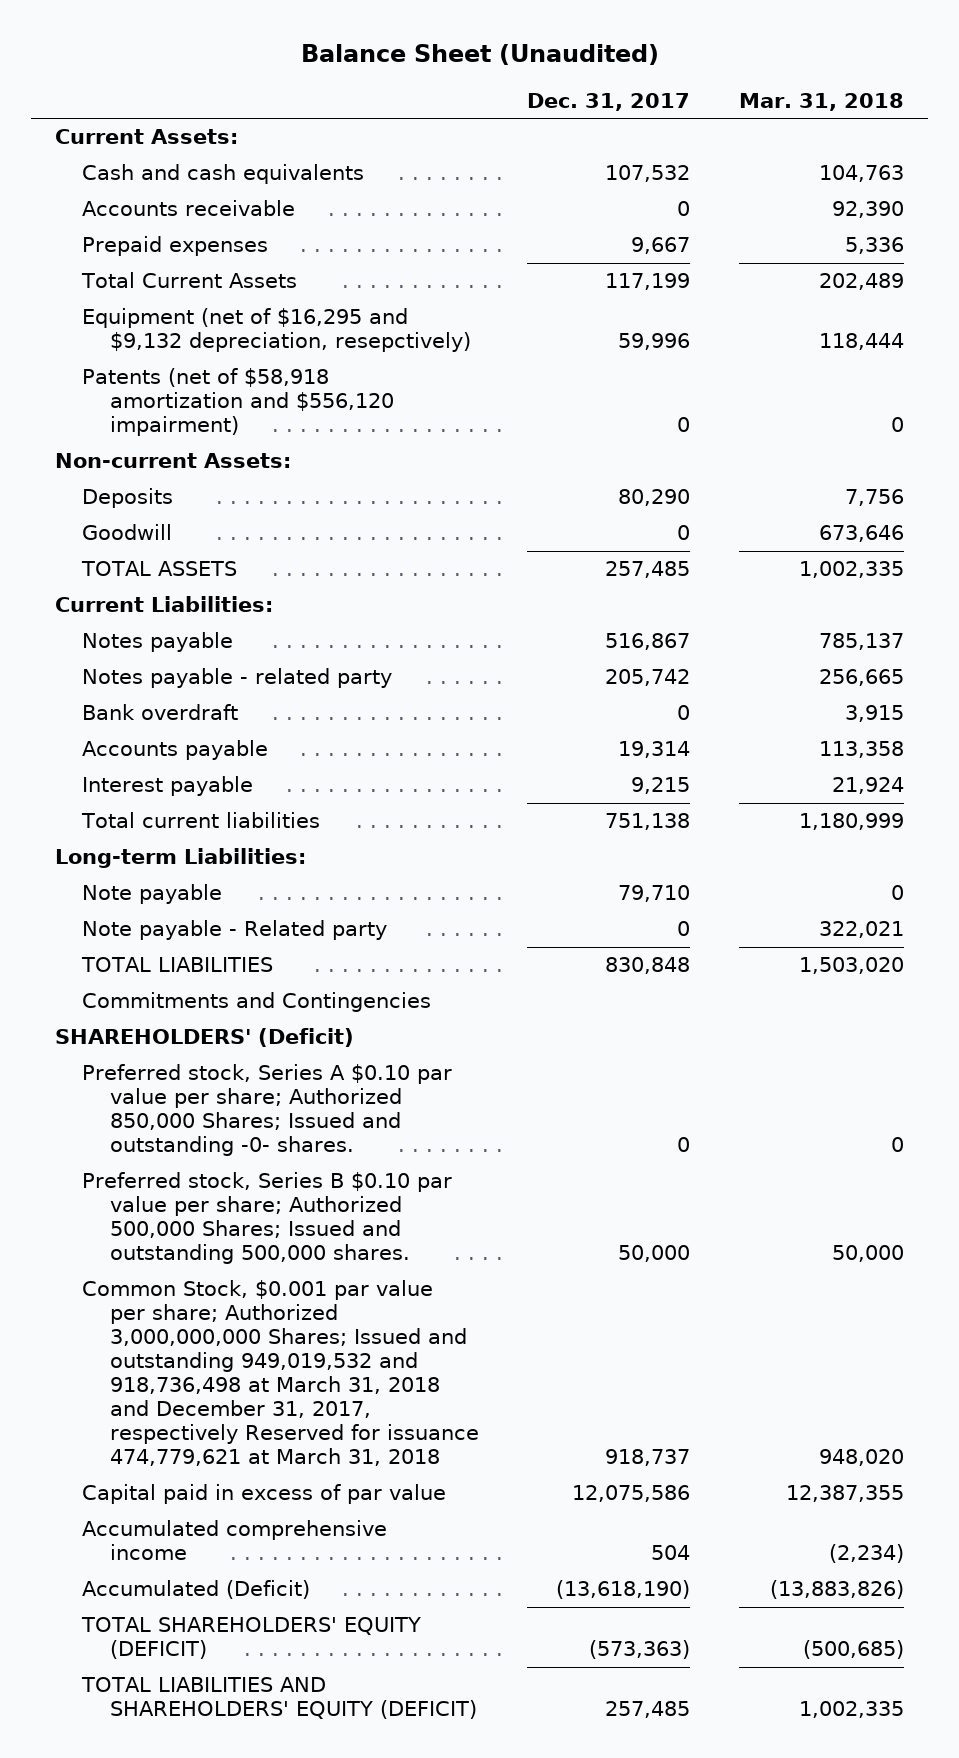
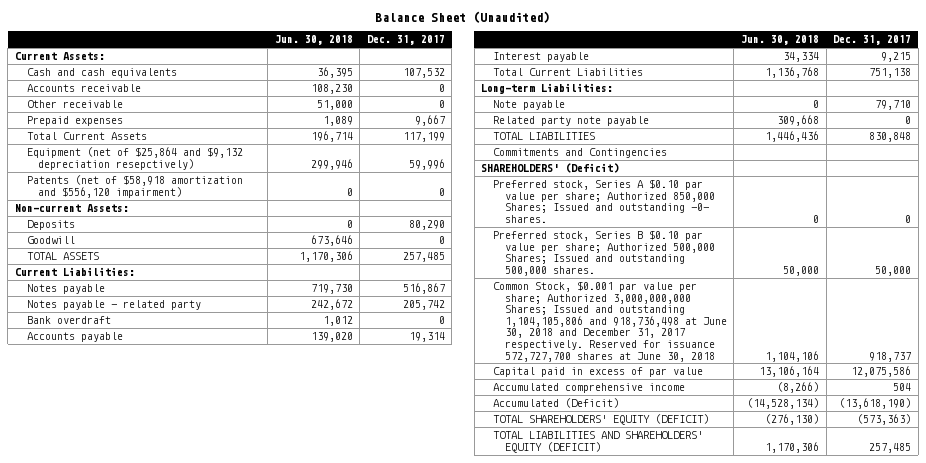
[739,92,905,111] Mar. 31, 2018 -> none
none -> [274,35,353,46] Jun. 30, 2018
none -> [26,100,123,109] Other receivable
[82,308,471,353] Equipment (net of $16,295 and $9,132 depreciation, resepctively) -> [26,147,243,170] Equipment (net of $25,864 and $9,132 depreciation resepctively)
[81,812,321,829] Total current liabilities -> [493,68,644,77] Total Current Liabilities
[82,920,388,941] Note payable - Related party -> [493,116,650,127] Related party note payable
[82,1280,479,1467] Common Stock, $0.001 par value per share; Authorized 3,000,000,000 Shares; Issued and outstanding 949,019,532 and 918,736,498 at March 31, 2018 and December 31, 2017, respectively Reserved for issuance 474,779,621 at March 31, 2018 -> [493,281,727,362] Common Stock, $0.001 par value per share; Authorized 3,000,000,000 Shares; Issued and outstanding 1,104,105,806 and 918,736,498 at June 30, 2018 and December 31, 2017 respectively. Reserved for issuance 572,727,700 shares at June 30, 2018

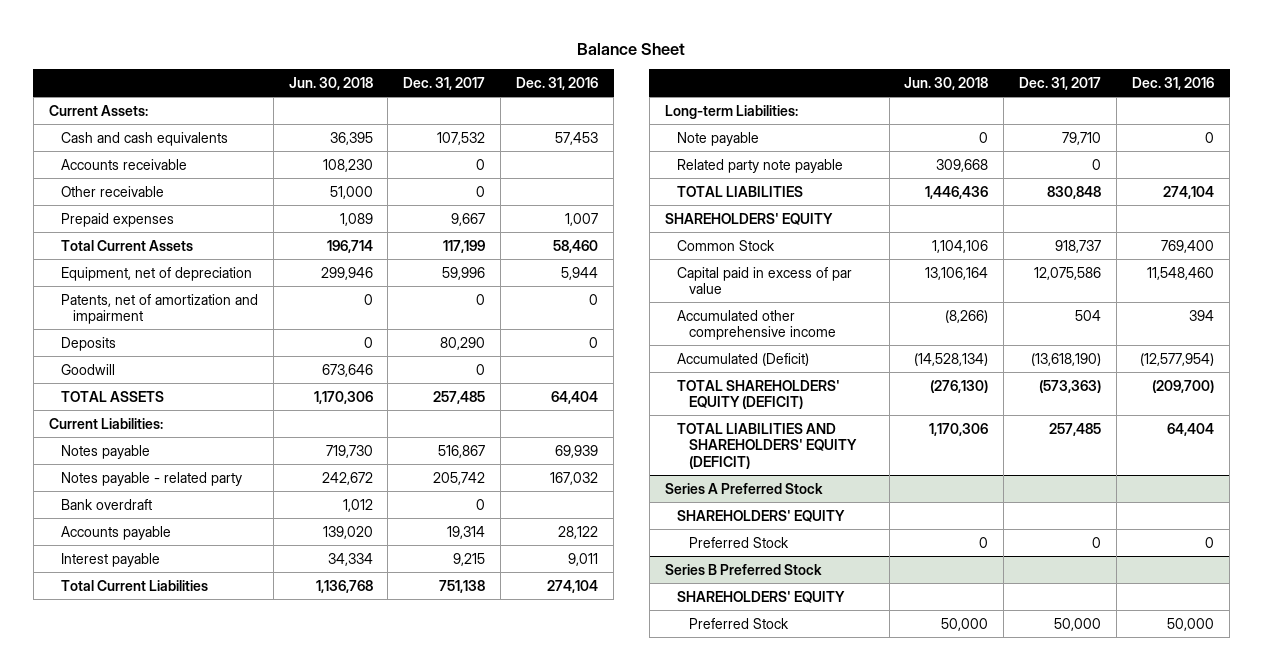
[375,10,551,23] Balance Sheet (Unaudited) -> [577,43,686,56] Balance Sheet
none -> [516,76,599,90] Dec. 31, 2016
[14,204,129,213] Non-current Assets: -> none
[26,147,243,170] Equipment (net of $25,864 and $9,132 depreciation resepctively) -> [60,266,252,281] Equipment, net of depreciation
[26,175,243,198] Patents (net of $58,918 amortization and $556,120 impairment) -> [60,293,258,325] Patents, net of amortization and impairment
[493,148,668,159] Commitments and Contingencies -> none
[493,179,715,223] Preferred stock, Series A $0.10 par value per share; Authorized 850,000 Shares; Issued and outstanding -0- shares. -> none
[493,230,715,276] Preferred stock, Series B $0.10 par value per share; Authorized 500,000 Shares; Issued and outstanding 500,000 shares. -> none
[481,163,620,174] SHAREHOLDERS' (Deficit) -> [664,212,833,225] SHAREHOLDERS' EQUITY
[493,281,727,362] Common Stock, $0.001 par value per share; Authorized 3,000,000,000 Shares; Issued and outstanding 1,104,105,806 and 918,736,498 at June 30, 2018 and December 31, 2017 respectively. Reserved for issuance 572,727,700 shares at June 30, 2018 -> [676,239,775,251] Common Stock
[493,383,686,394] Accumulated comprehensive income -> [676,309,836,341] Accumulated other comprehensive income
none -> [664,482,823,494] Series A Preferred Stock
none -> [676,509,845,522] SHAREHOLDERS' EQUITY
none -> [688,536,789,548] Preferred Stock
none -> [664,563,822,575] Series B Preferred Stock
none -> [676,590,845,603] SHAREHOLDERS' EQUITY
none -> [688,617,789,629] Preferred Stock

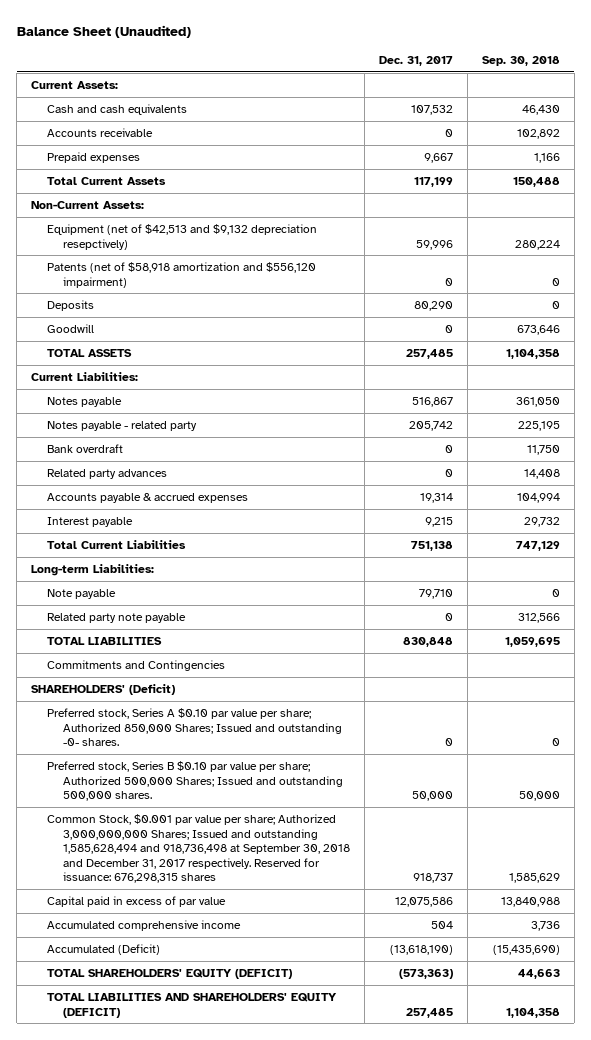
[577,43,686,56] Balance Sheet -> [16,24,191,38] Balance Sheet (Unaudited)
[288,76,373,90] Jun. 30, 2018 -> none
[516,76,599,90] Dec. 31, 2016 -> none
none -> [482,55,561,66] Sep. 30, 2018
[60,185,164,197] Other receivable -> none
none -> [31,201,145,210] Non-Current Assets:
[60,266,252,281] Equipment, net of depreciation -> [47,224,318,250] Equipment (net of $42,513 and $9,132 depreciation resepctively)
[60,293,258,325] Patents, net of amortization and impairment -> [47,262,317,288] Patents (net of $58,918 amortization and $556,120 impairment)
none -> [47,469,168,480] Related party advances
[60,525,171,540] Accounts payable -> [47,493,249,504] Accounts payable & accrued expenses
none -> [47,660,226,672] Commitments and Contingencies
[664,212,833,225] SHAREHOLDERS' EQUITY -> [31,684,176,696] SHAREHOLDERS' (Deficit)
none -> [47,708,343,747] Preferred stock, Series A $0.10 par value per share; Authorized 850,000 Shares; Issued and outstanding -0- shares.
none -> [47,761,344,802] Preferred stock, Series B $0.10 par value per share; Authorized 500,000 Shares; Issued and outstanding 500,000 shares.
[676,239,775,251] Common Stock -> [47,814,351,884] Common Stock, $0.001 par value per share; Authorized 3,000,000,000 Shares; Issued and outstanding 1,585,628,494 and 918,736,498 at September 30, 2018 and December 31, 2017 respectively. Reserved for issuance: 676,298,315 shares
[676,309,836,341] Accumulated other comprehensive income -> [47,920,242,932] Accumulated comprehensive income
[664,482,823,494] Series A Preferred Stock -> none
[676,509,845,522] SHAREHOLDERS' EQUITY -> none
[688,536,789,548] Preferred Stock -> none
[664,563,822,575] Series B Preferred Stock -> none
[676,590,845,603] SHAREHOLDERS' EQUITY -> none
[688,617,789,629] Preferred Stock -> none

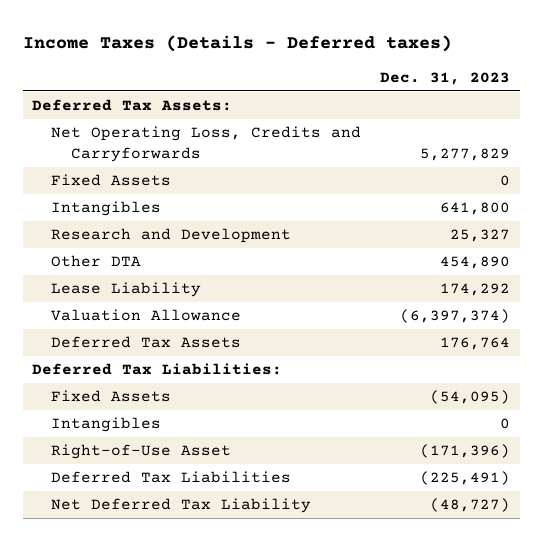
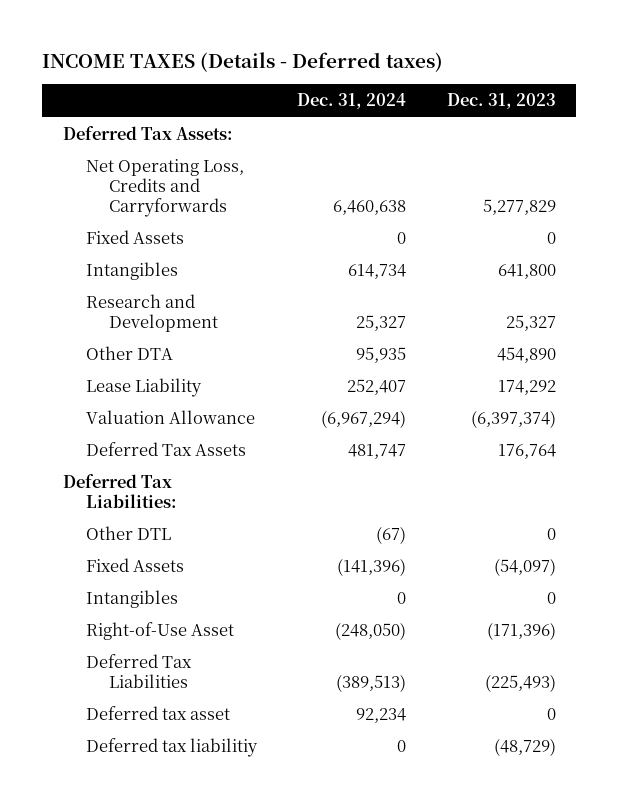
[22,34,452,52] Income Taxes (Details - Deferred taxes) -> [42,51,444,72] INCOME TAXES (Details - Deferred taxes)
none -> [297,93,407,110] Dec. 31, 2024
none -> [85,526,171,541] Other DTL
[430,390,511,405] (54,095) -> [493,558,556,577] (54,097)
[51,498,312,514] Net Deferred Tax Liability -> none
[420,471,511,486] (225,491) -> [484,674,556,693] (225,493)
none -> [85,706,230,721] Deferred tax asset
none -> [85,738,258,758] Deferred tax liabilitiy

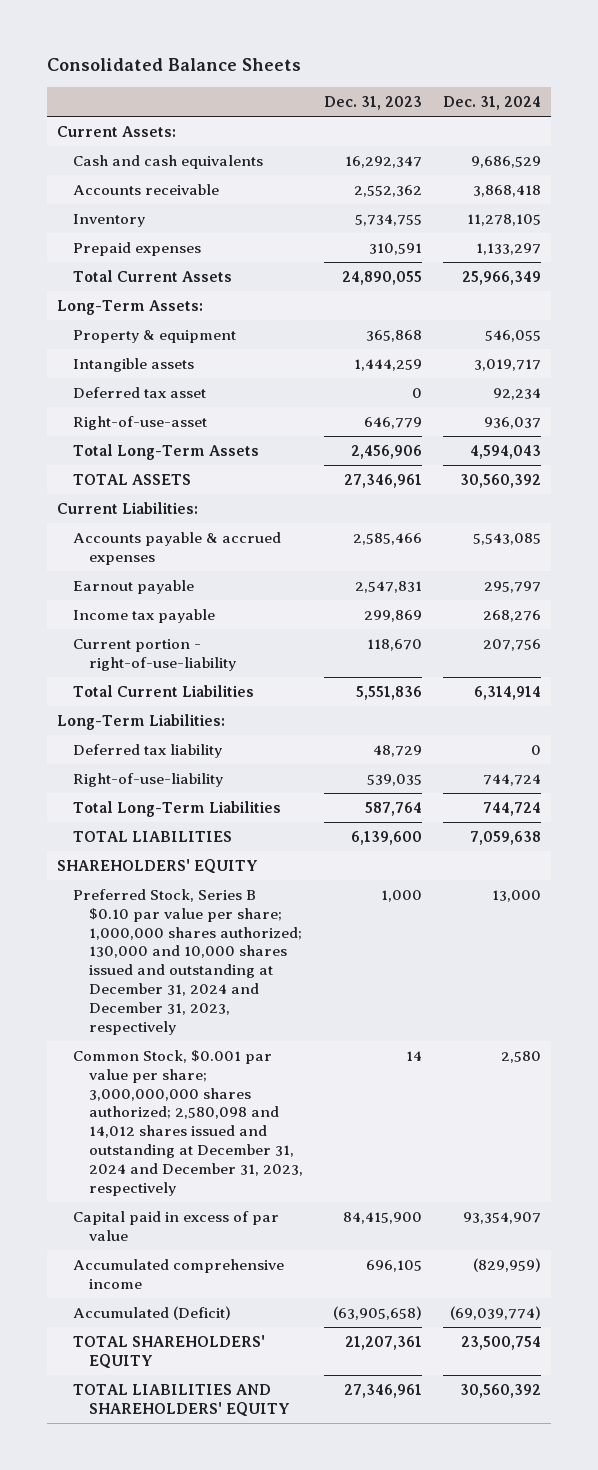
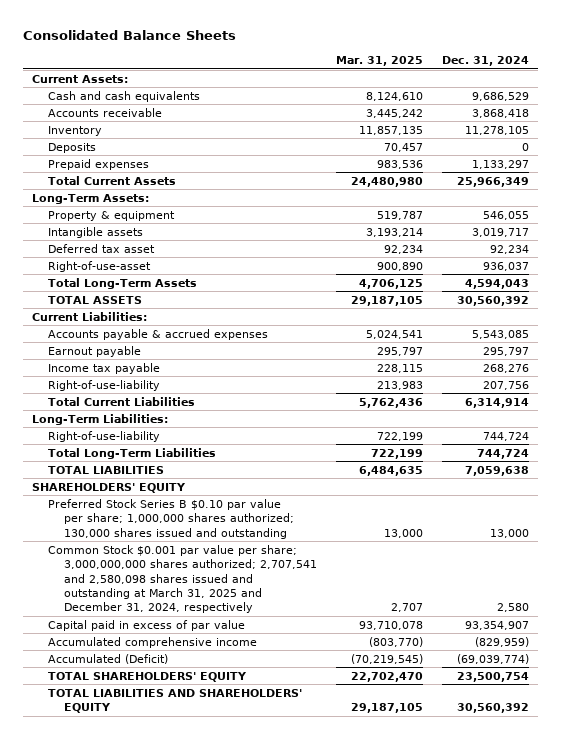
[323,95,422,110] Dec. 31, 2023 -> none
none -> [335,56,423,67] Mar. 31, 2025
none -> [48,142,97,153] Deposits
[73,639,236,671] Current portion - right-of-use-liability -> [48,379,161,391] Right-of-use-liability
[73,744,223,759] Deferred tax liability -> none
[73,889,302,1035] Preferred Stock, Series B $0.10 par value per share; 1,000,000 shares authorized; 130,000 and 10,000 shares issued and outstanding at December 31, 2024 and December 31, 2023, respectively -> [48,498,295,539] Preferred Stock Series B $0.10 par value per share; 1,000,000 shares authorized; 130,000 shares issued and outstanding
[73,1050,303,1196] Common Stock, $0.001 par value per share; 3,000,000,000 shares authorized; 2,580,098 and 14,012 shares issued and outstanding at December 31, 2024 and December 31, 2023, respectively -> [48,544,318,614] Common Stock $0.001 par value per share; 3,000,000,000 shares authorized; 2,707,541 and 2,580,098 shares issued and outstanding at March 31, 2025 and December 31, 2024, respectively

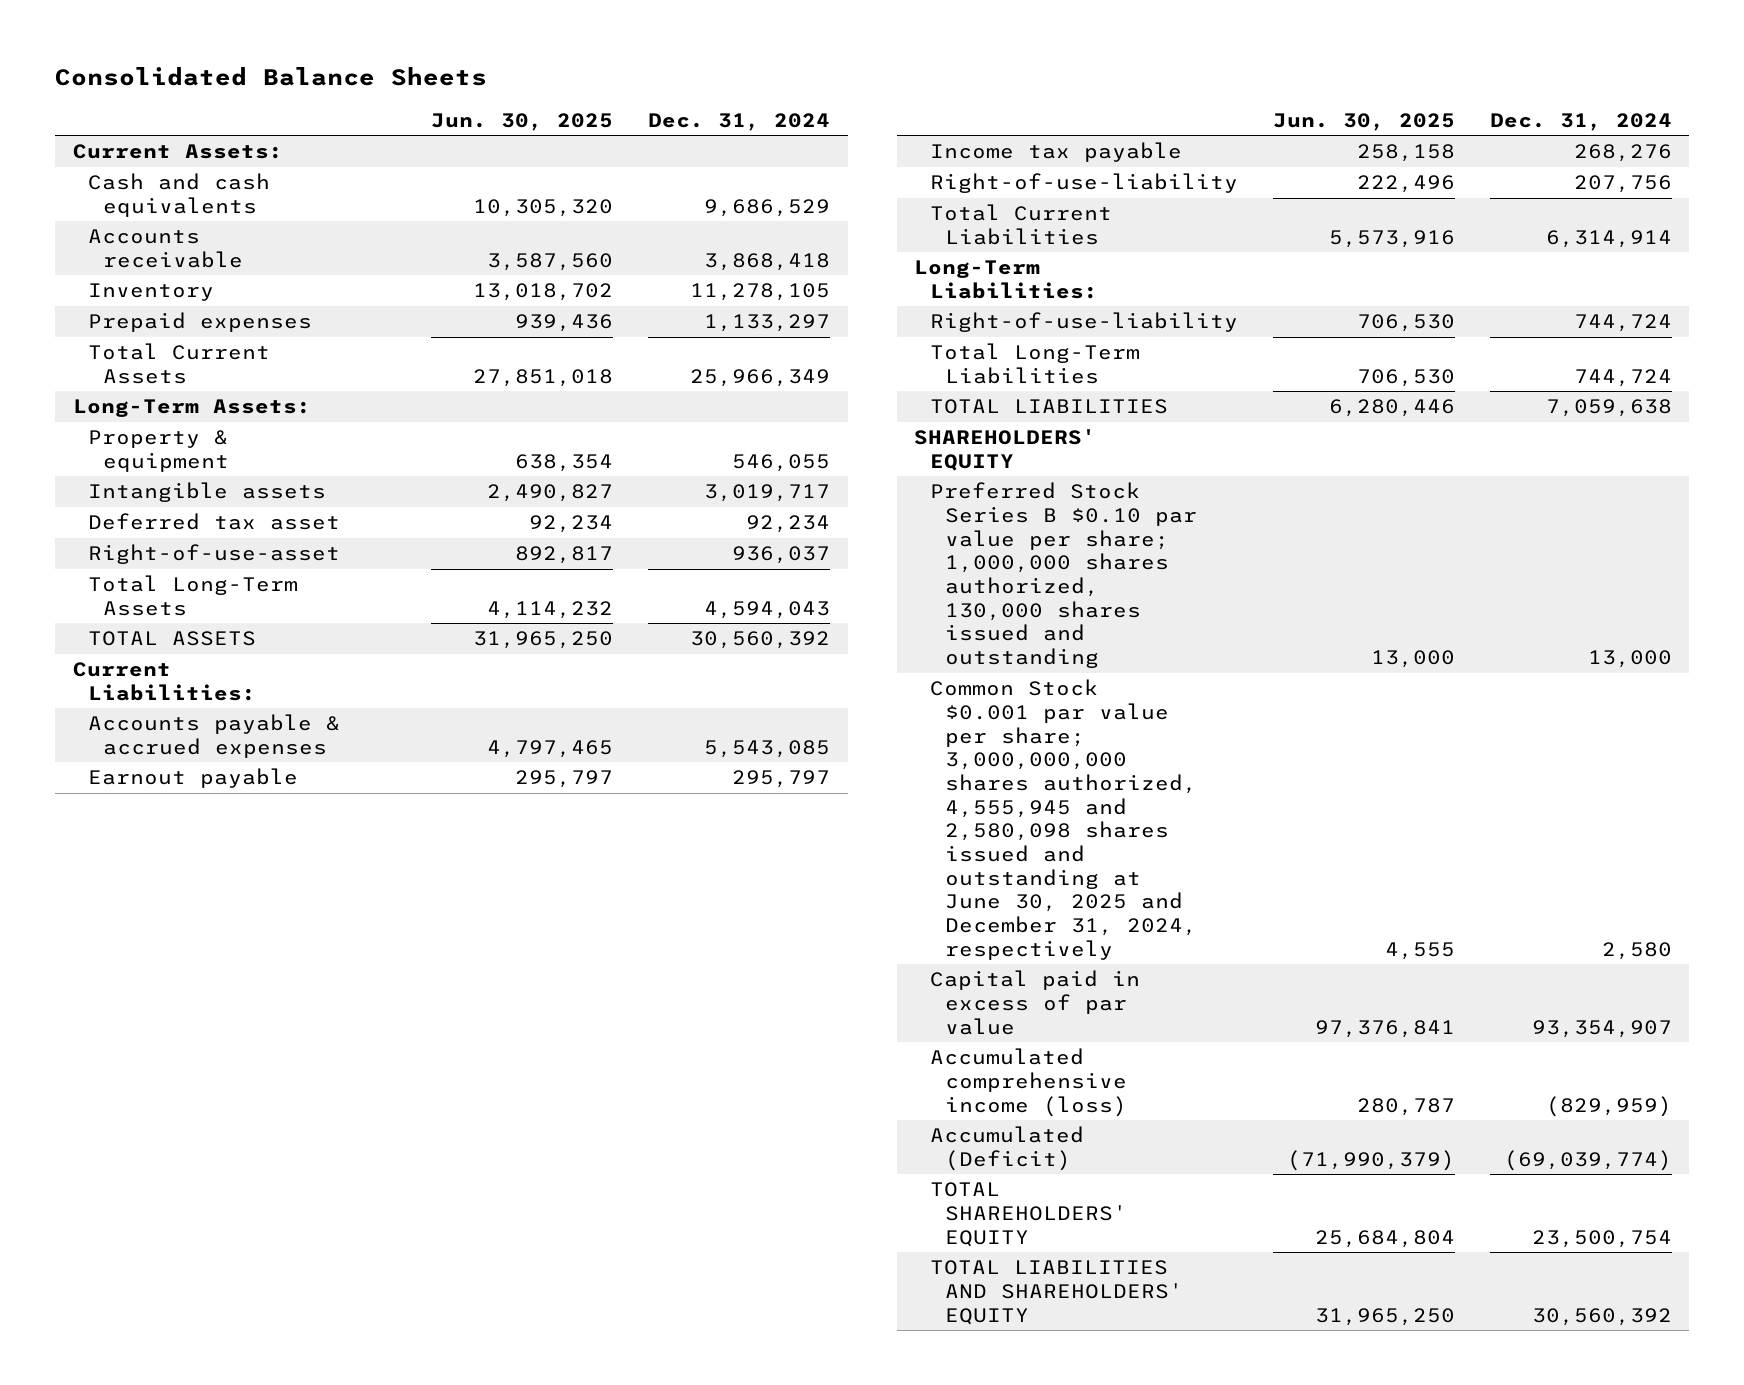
[335,56,423,67] Mar. 31, 2025 -> none
none -> [431,112,614,131] Jun. 30, 2025
[48,142,97,153] Deposits -> none
[48,498,295,539] Preferred Stock Series B $0.10 par value per share; 1,000,000 shares authorized; 130,000 shares issued and outstanding -> [929,482,1198,668] Preferred Stock Series B $0.10 par value per share; 1,000,000 shares authorized, 130,000 shares issued and outstanding
[48,544,318,614] Common Stock $0.001 par value per share; 3,000,000,000 shares authorized; 2,707,541 and 2,580,098 shares issued and outstanding at March 31, 2025 and December 31, 2024, respectively -> [929,679,1198,960] Common Stock $0.001 par value per share; 3,000,000,000 shares authorized, 4,555,945 and 2,580,098 shares issued and outstanding at June 30, 2025 and December 31, 2024, respectively
[48,636,258,648] Accumulated comprehensive income -> [929,1048,1128,1117] Accumulated comprehensive income (loss)

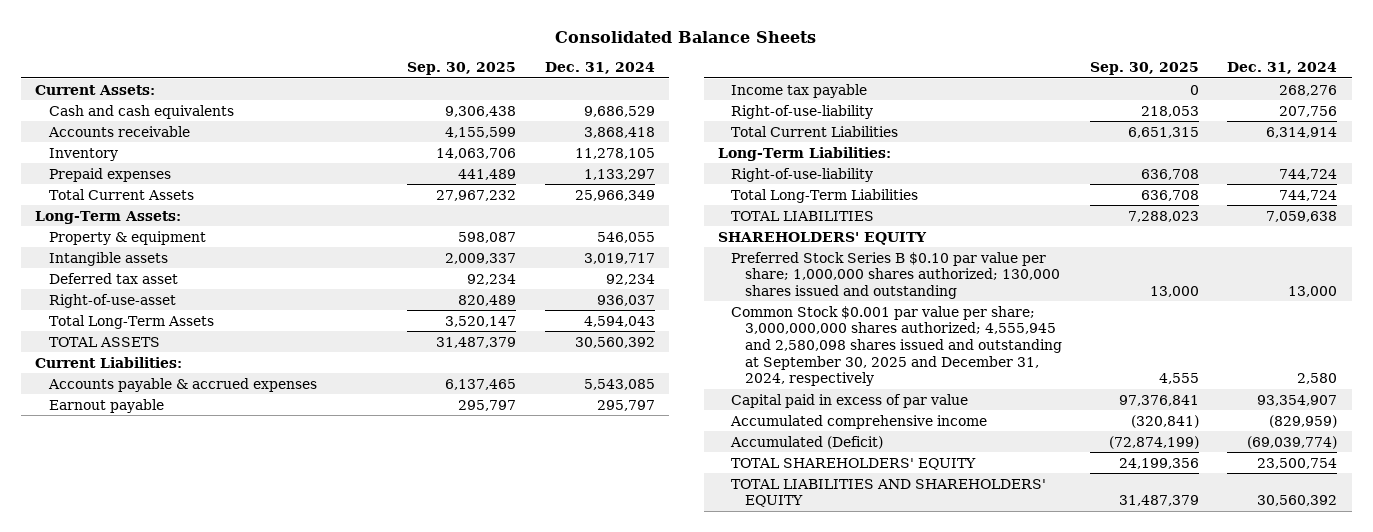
[431,112,614,131] Jun. 30, 2025 -> none
none -> [407,62,517,76] Sep. 30, 2025
[929,482,1198,668] Preferred Stock Series B $0.10 par value per share; 1,000,000 shares authorized, 130,000 shares issued and outstanding -> [731,251,1060,299] Preferred Stock Series B $0.10 par value per share; 1,000,000 shares authorized; 130,000 shares issued and outstanding
[929,679,1198,960] Common Stock $0.001 par value per share; 3,000,000,000 shares authorized, 4,555,945 and 2,580,098 shares issued and outstanding at June 30, 2025 and December 31, 2024, respectively -> [731,305,1062,387] Common Stock $0.001 par value per share; 3,000,000,000 shares authorized; 4,555,945 and 2,580,098 shares issued and outstanding at September 30, 2025 and December 31, 2024, respectively
[929,1048,1128,1117] Accumulated comprehensive income (loss) -> [730,414,988,429] Accumulated comprehensive income

